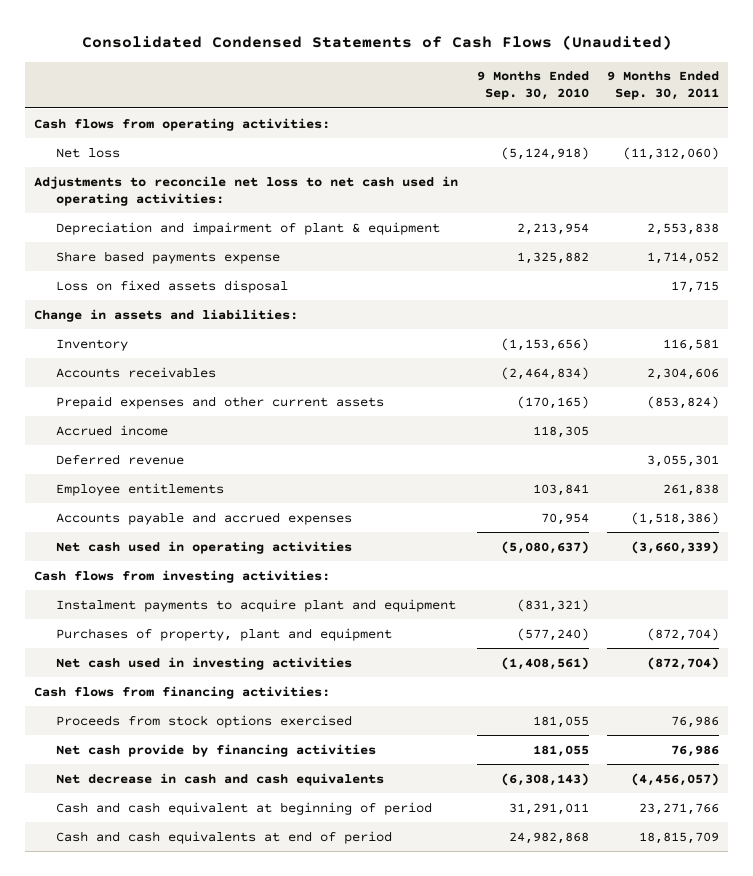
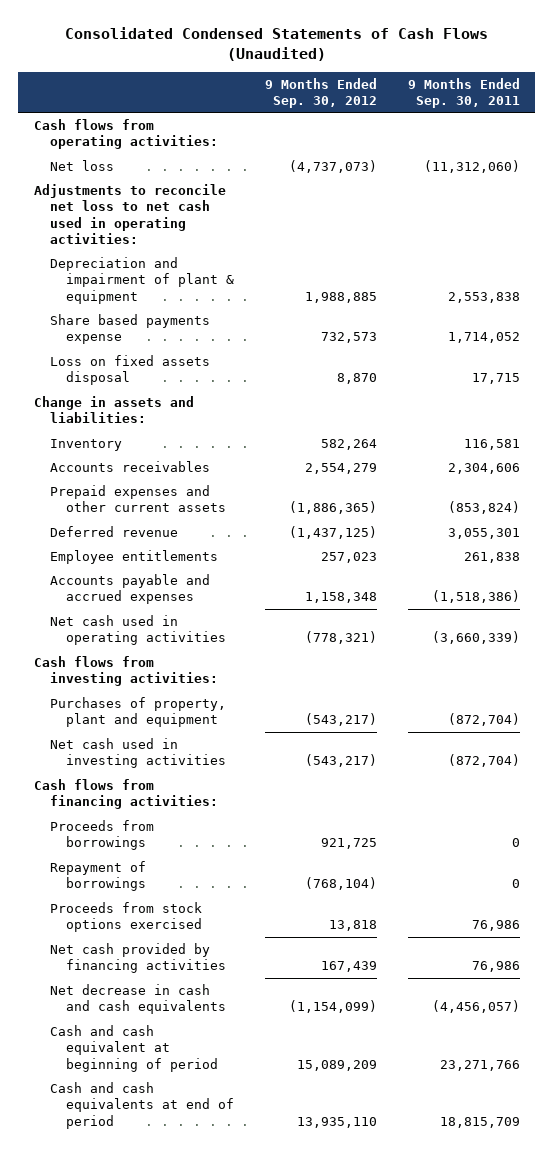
[476,71,589,101] 9 Months Ended Sep. 30, 2010 -> none
none -> [264,77,377,108] 9 Months Ended Sep. 30, 2012
[55,424,168,436] Accrued income -> none
[55,598,456,612] Instalment payments to acquire plant and equipment -> none
none -> [49,819,154,851] Proceeds from borrowings
none -> [49,860,146,892] Repayment of borrowings
[55,743,376,757] Net cash provide by financing activities -> [49,942,226,974] Net cash provided by financing activities

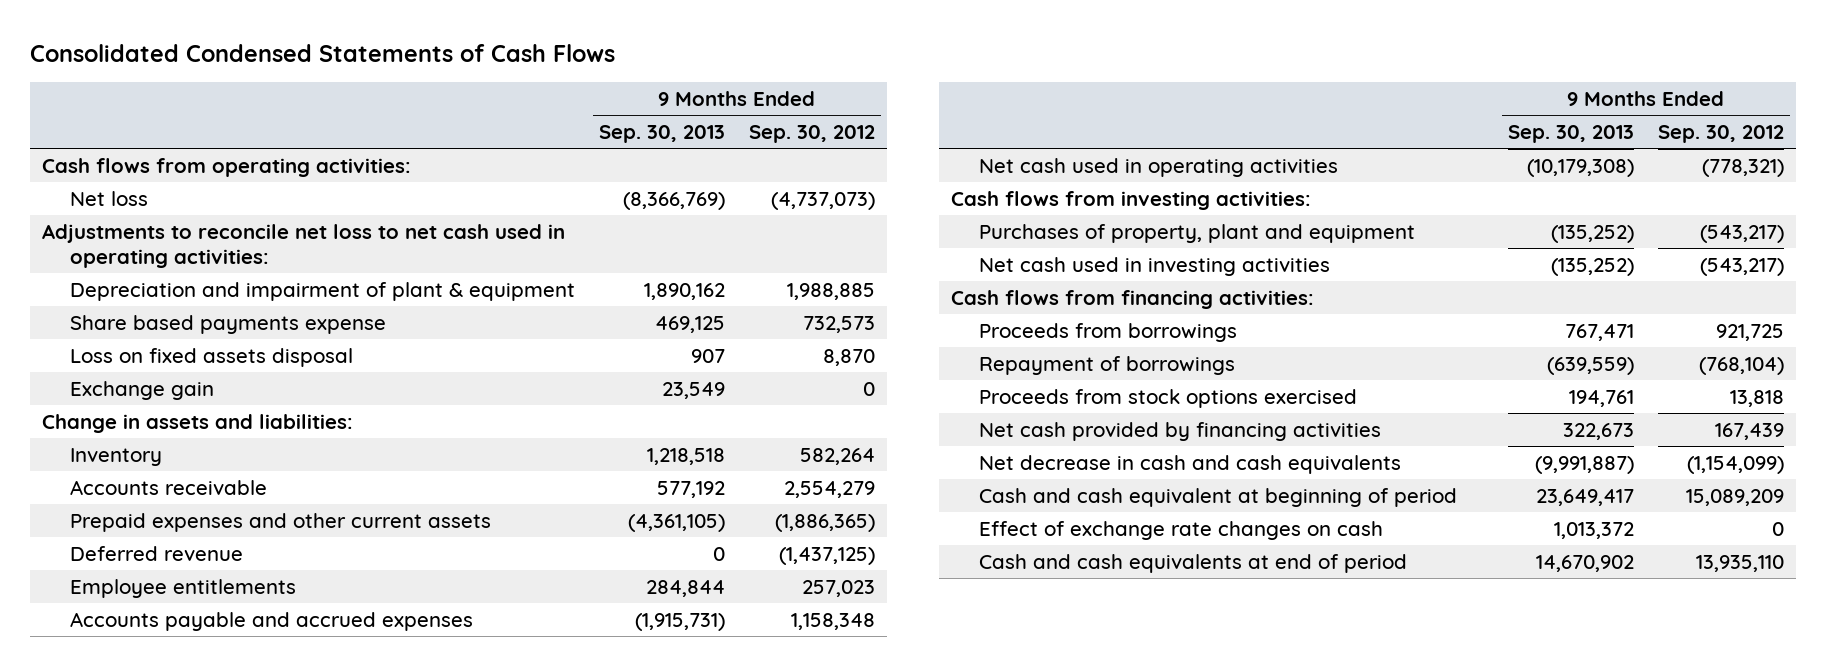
[64,26,488,61] Consolidated Condensed Statements of Cash Flows (Unaudited) -> [29,43,615,62] Consolidated Condensed Statements of Cash Flows
[407,77,520,108] 9 Months Ended Sep. 30, 2011 -> none
none -> [598,124,725,143] Sep. 30, 2013
none -> [69,380,214,400] Exchange gain
[49,460,210,472] Accounts receivables -> [69,479,267,495] Accounts receivable
none -> [978,520,1383,540] Effect of exchange rate changes on cash

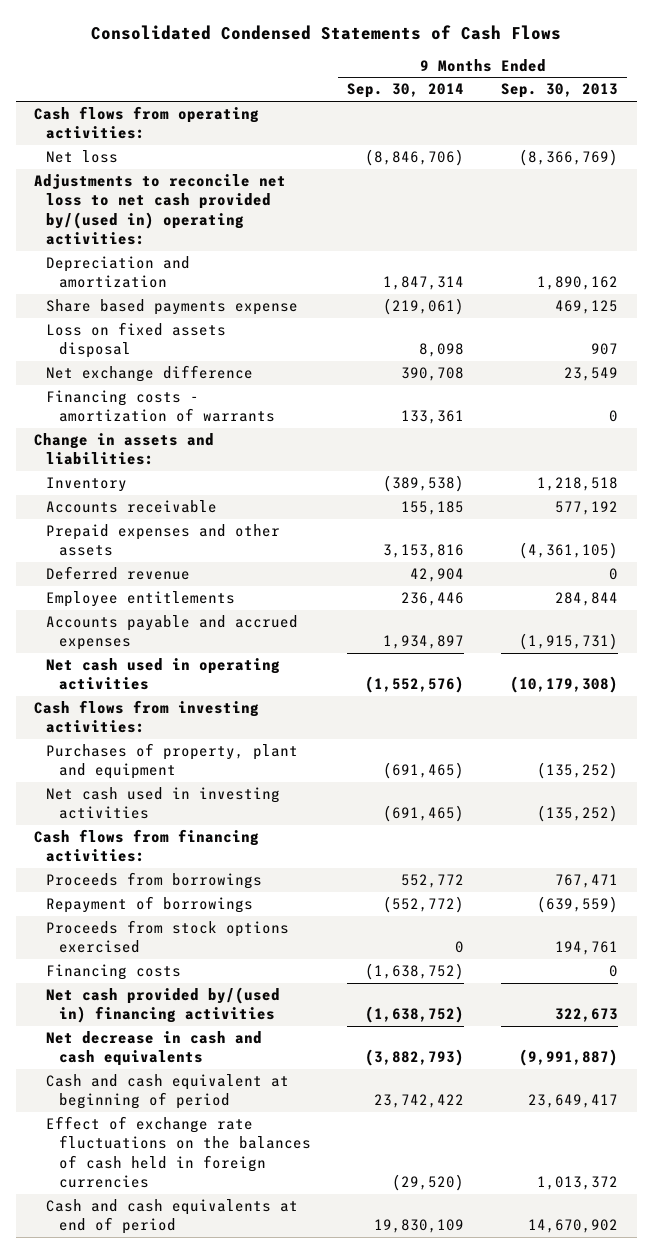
[749,124,876,143] Sep. 30, 2012 -> none
none -> [347,83,465,99] Sep. 30, 2014
[41,223,565,269] Adjustments to reconcile net loss to net cash used in operating activities: -> [33,174,286,246] Adjustments to reconcile net loss to net cash provided by/(used in) operating activities:
[69,281,575,301] Depreciation and impairment of plant & equipment -> [46,256,191,289] Depreciation and amortization
[69,380,214,400] Exchange gain -> [46,365,254,383] Net exchange difference
none -> [46,390,275,423] Financing costs - amortization of warrants
[69,512,491,532] Prepaid expenses and other current assets -> [46,524,281,557] Prepaid expenses and other assets
none -> [46,964,182,981] Financing costs
[978,421,1381,441] Net cash provided by financing activities -> [46,987,281,1024] Net cash provided by/(used in) financing activities
[978,520,1383,540] Effect of exchange rate changes on cash -> [46,1116,311,1189] Effect of exchange rate fluctuations on the balances of cash held in foreign currencies

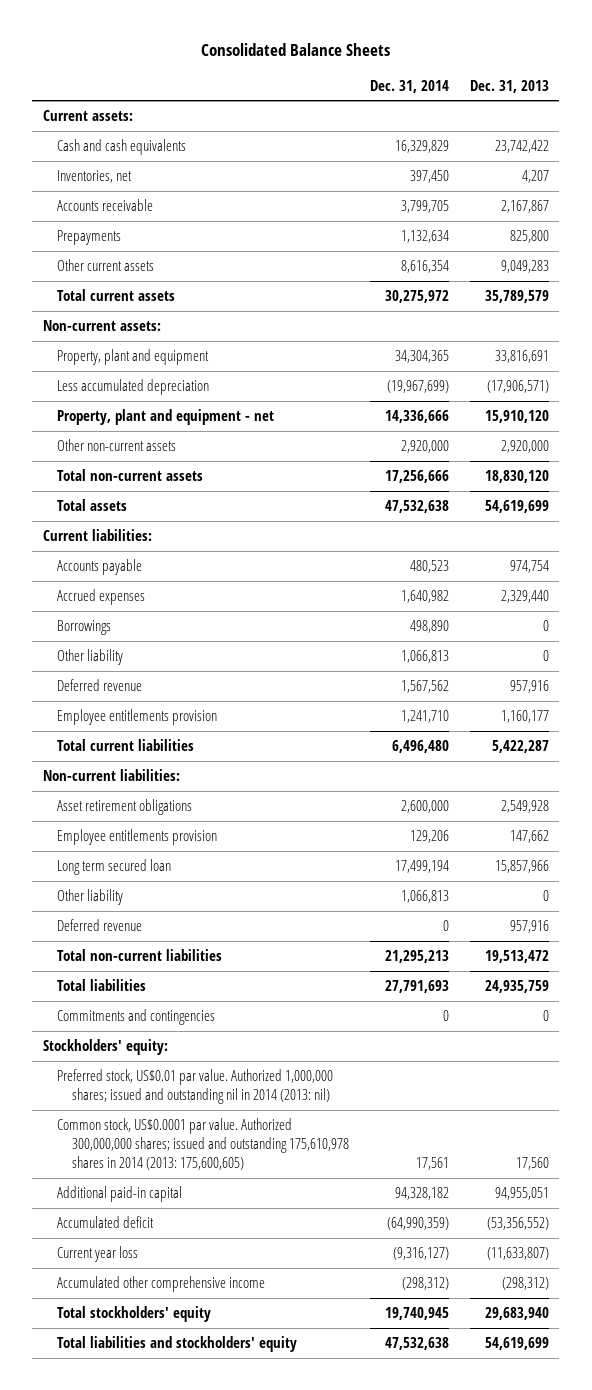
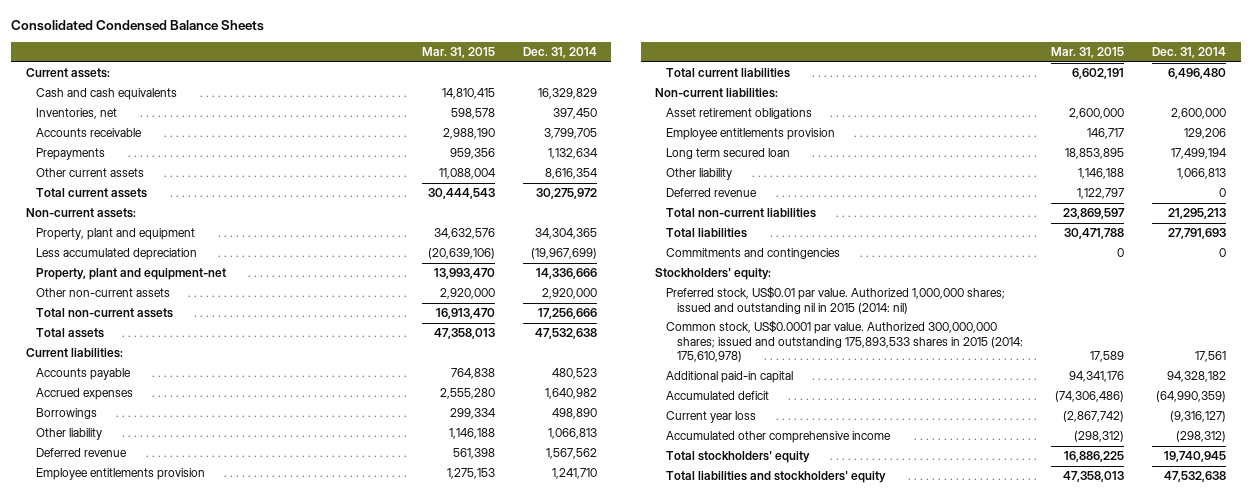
[200,42,390,56] Consolidated Balance Sheets -> [11,19,265,31] Consolidated Condensed Balance Sheets
[469,79,549,93] Dec. 31, 2013 -> none
none -> [421,46,495,58] Mar. 31, 2015
[57,409,275,426] Property, plant and equipment - net -> [36,268,227,281] Property, plant and equipment-net
[57,1069,334,1105] Preferred stock, US$0.01 par value. Authorized 1,000,000 shares; issued and outstanding nil in 2014 (2013: nil) -> [665,286,1005,314] Preferred stock, US$0.01 par value. Authorized 1,000,000 shares; issued and outstanding nil in 2015 (2014: nil)
[57,1118,349,1171] Common stock, US$0.0001 par value. Authorized 300,000,000 shares; issued and outstanding 175,610,978 shares in 2014 (2013: 175,600,605) -> [665,320,1023,363] Common stock, US$0.0001 par value. Authorized 300,000,000 shares; issued and outstanding 175,893,533 shares in 2015 (2014: 175,610,978)

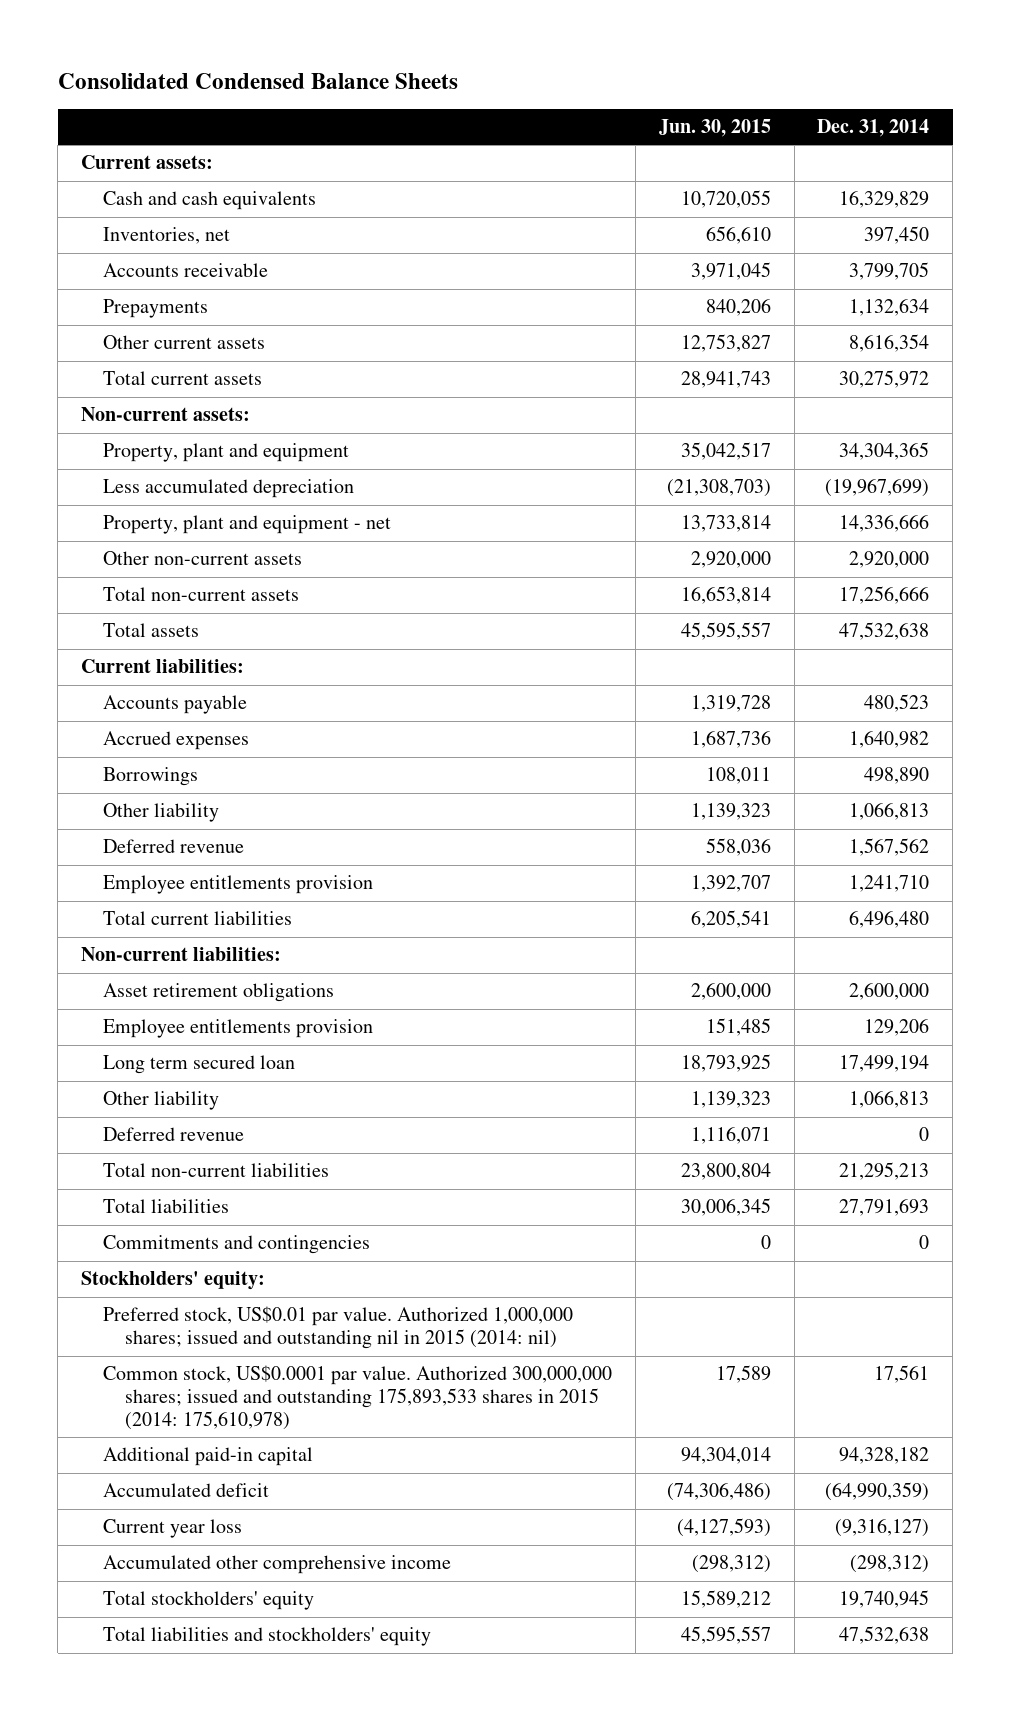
[421,46,495,58] Mar. 31, 2015 -> none
none -> [658,118,771,137] Jun. 30, 2015
[36,268,227,281] Property, plant and equipment-net -> [103,515,392,535] Property, plant and equipment - net

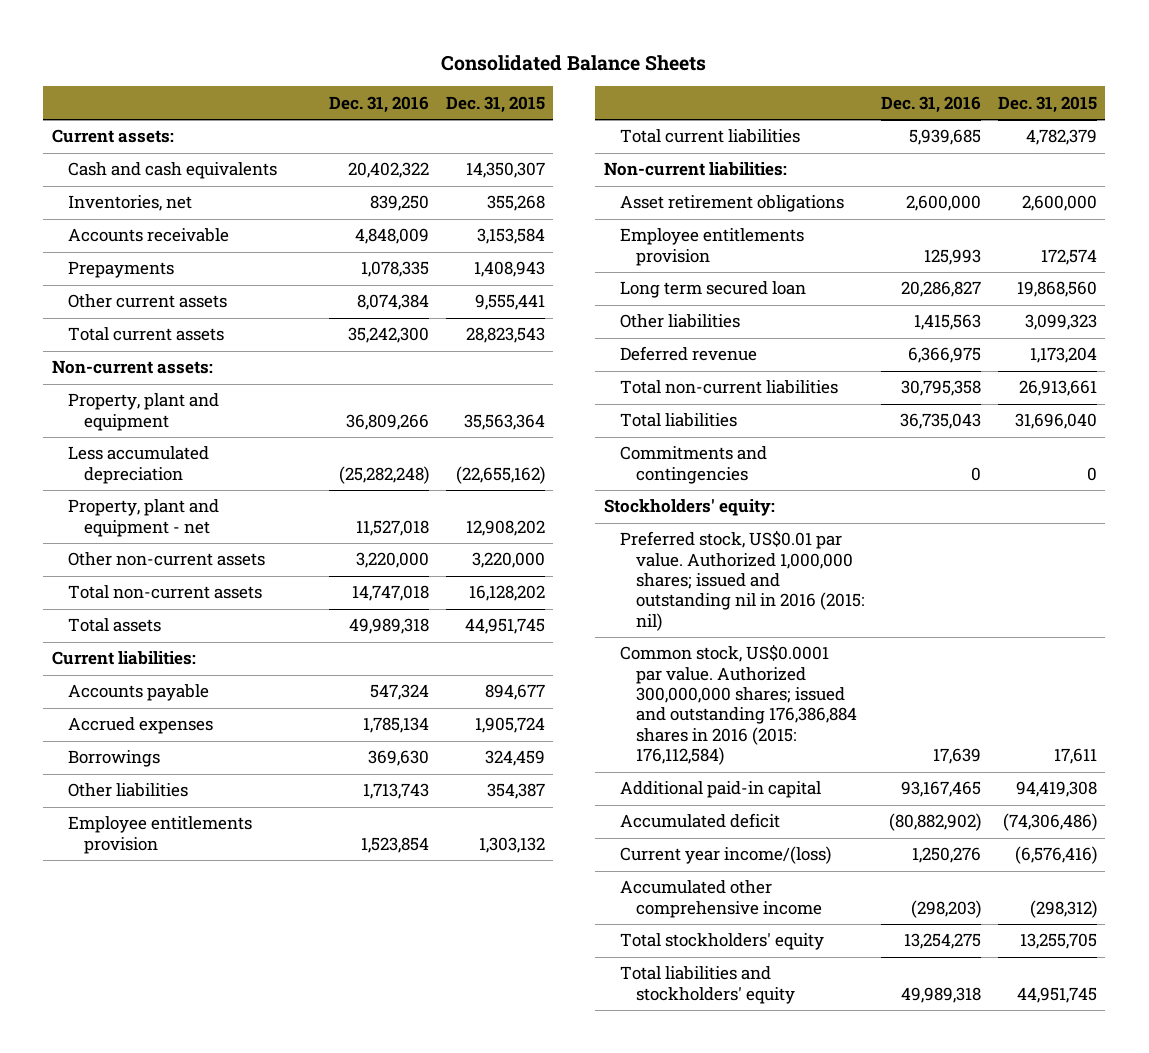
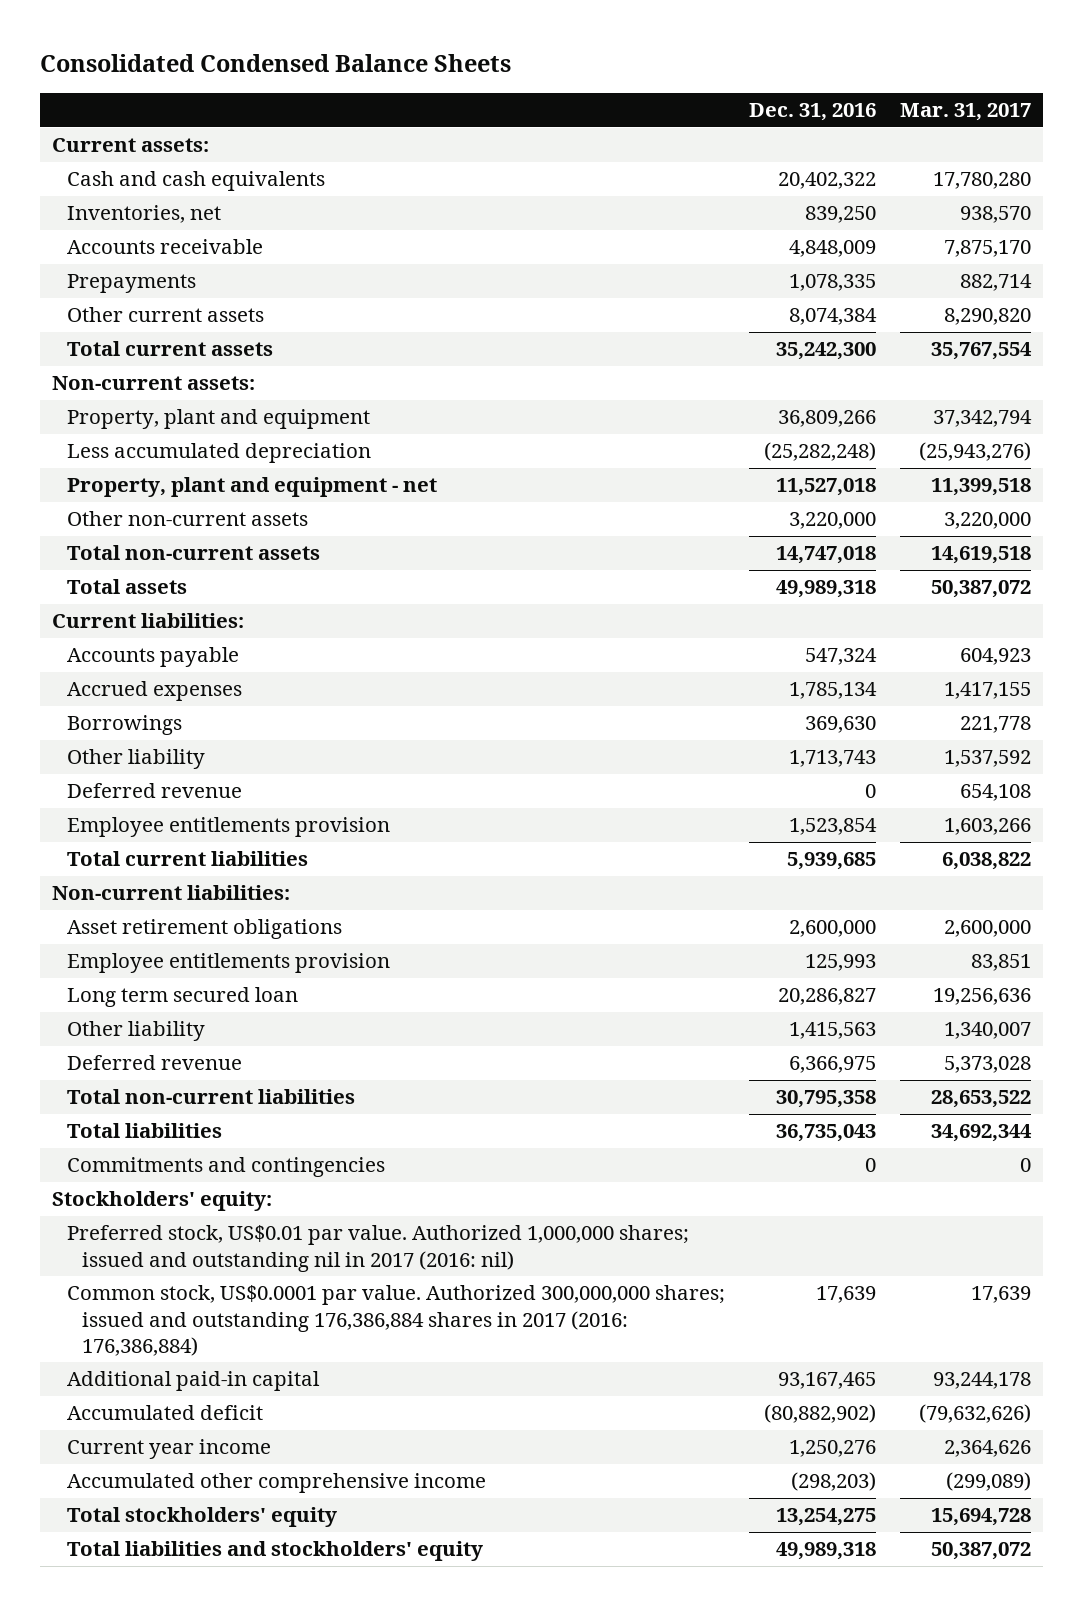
[441,54,707,71] Consolidated Balance Sheets -> [40,54,512,73] Consolidated Condensed Balance Sheets
[445,95,545,113] Dec. 31, 2015 -> none
none -> [900,103,1032,122] Mar. 31, 2017
[68,783,189,798] Other liabilities -> [67,749,206,770] Other liability
none -> [67,783,243,799] Deferred revenue
[619,314,740,329] Other liabilities -> [67,1021,206,1042] Other liability
[619,530,865,631] Preferred stock, US$0.01 par value. Authorized 1,000,000 shares; issued and outstanding nil in 2016 (2015: nil) -> [67,1225,690,1272] Preferred stock, US$0.01 par value. Authorized 1,000,000 shares; issued and outstanding nil in 2017 (2016: nil)
[619,644,858,766] Common stock, US$0.0001 par value. Authorized 300,000,000 shares; issued and outstanding 176,386,884 shares in 2016 (2015: 176,112,584) -> [67,1285,726,1356] Common stock, US$0.0001 par value. Authorized 300,000,000 shares; issued and outstanding 176,386,884 shares in 2017 (2016: 176,386,884)
[619,846,831,865] Current year income/(loss) -> [67,1439,272,1460] Current year income

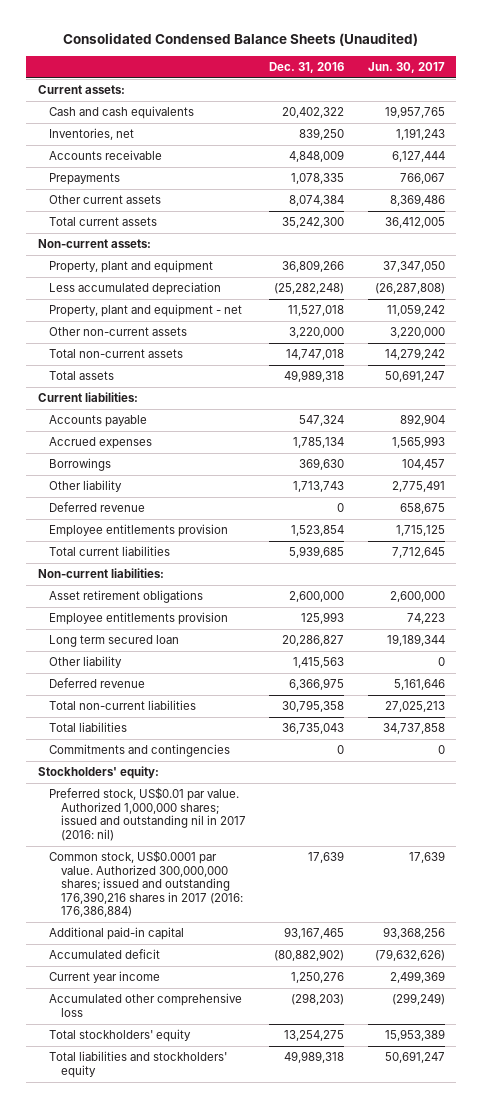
[40,54,512,73] Consolidated Condensed Balance Sheets -> [63,32,419,46] Consolidated Condensed Balance Sheets (Unaudited)
[900,103,1032,122] Mar. 31, 2017 -> none
none -> [367,61,445,73] Jun. 30, 2017
[67,1285,726,1356] Common stock, US$0.0001 par value. Authorized 300,000,000 shares; issued and outstanding 176,386,884 shares in 2017 (2016: 176,386,884) -> [49,850,244,918] Common stock, US$0.0001 par value. Authorized 300,000,000 shares; issued and outstanding 176,390,216 shares in 2017 (2016: 176,386,884)
[67,1473,487,1494] Accumulated other comprehensive income -> [49,993,243,1017] Accumulated other comprehensive loss

